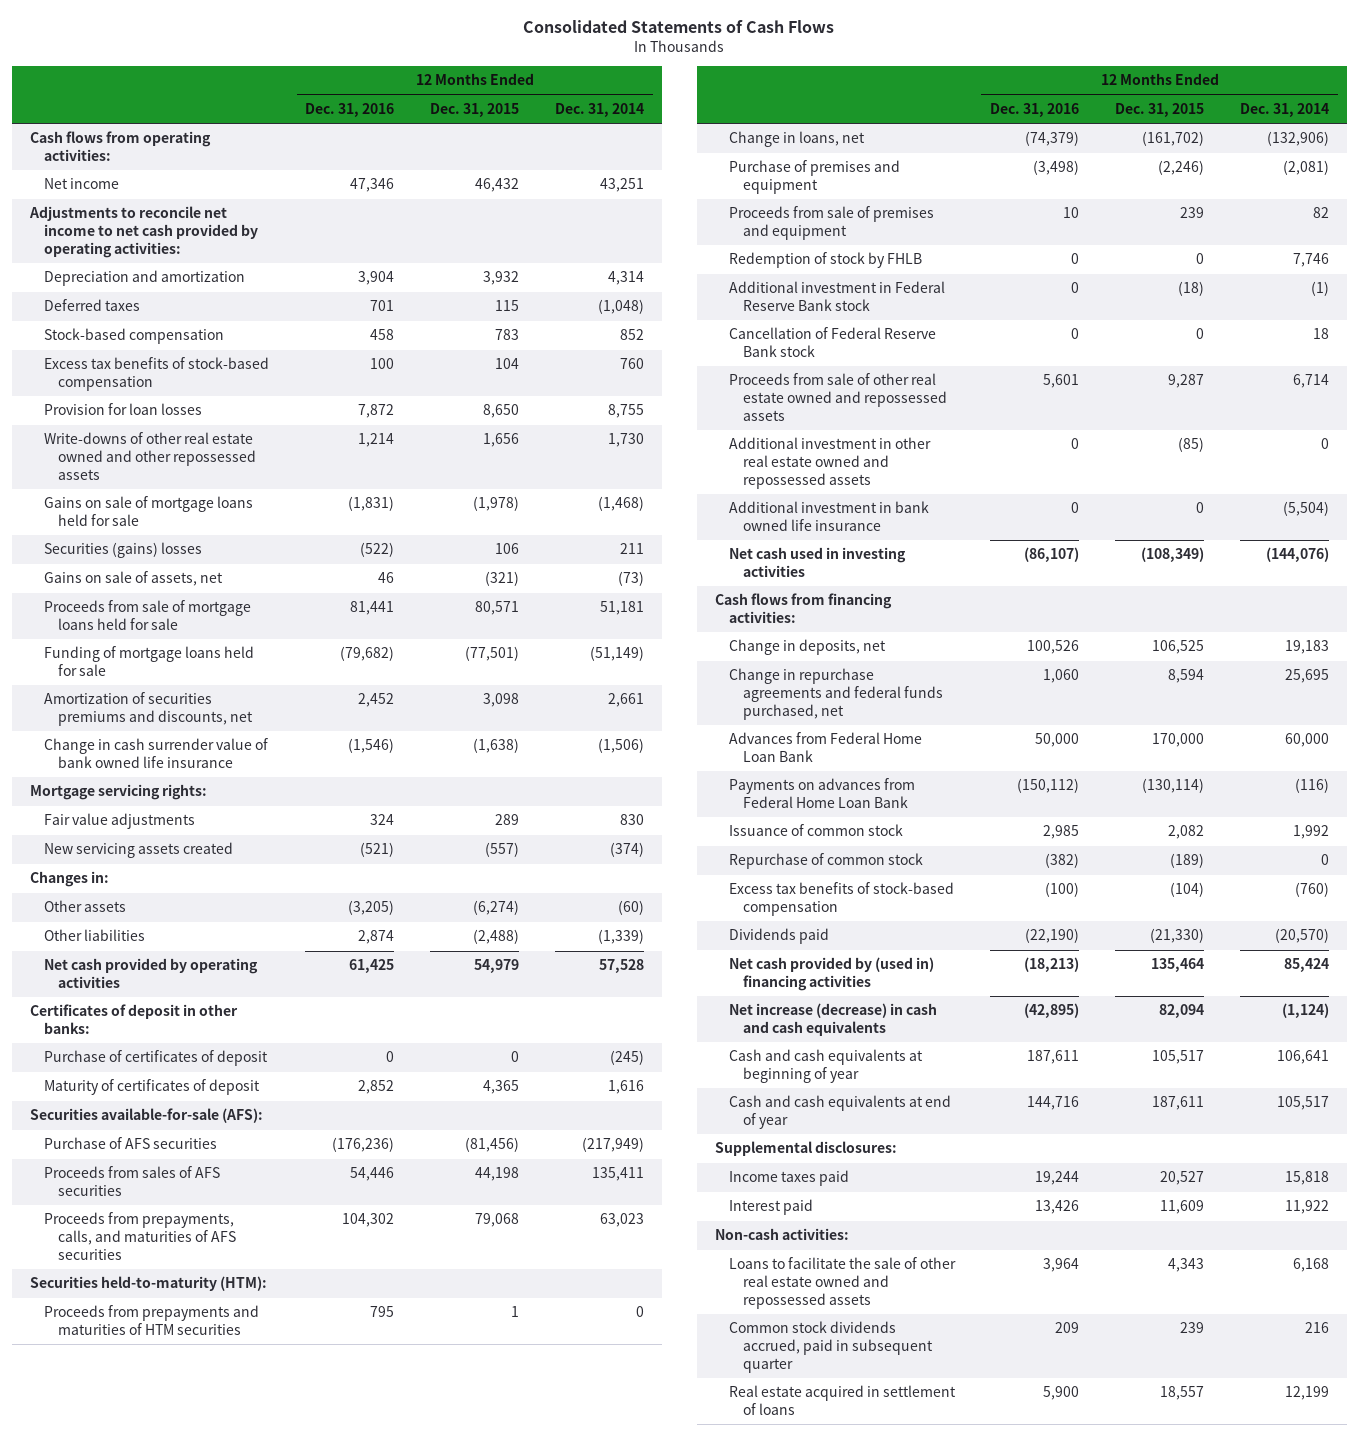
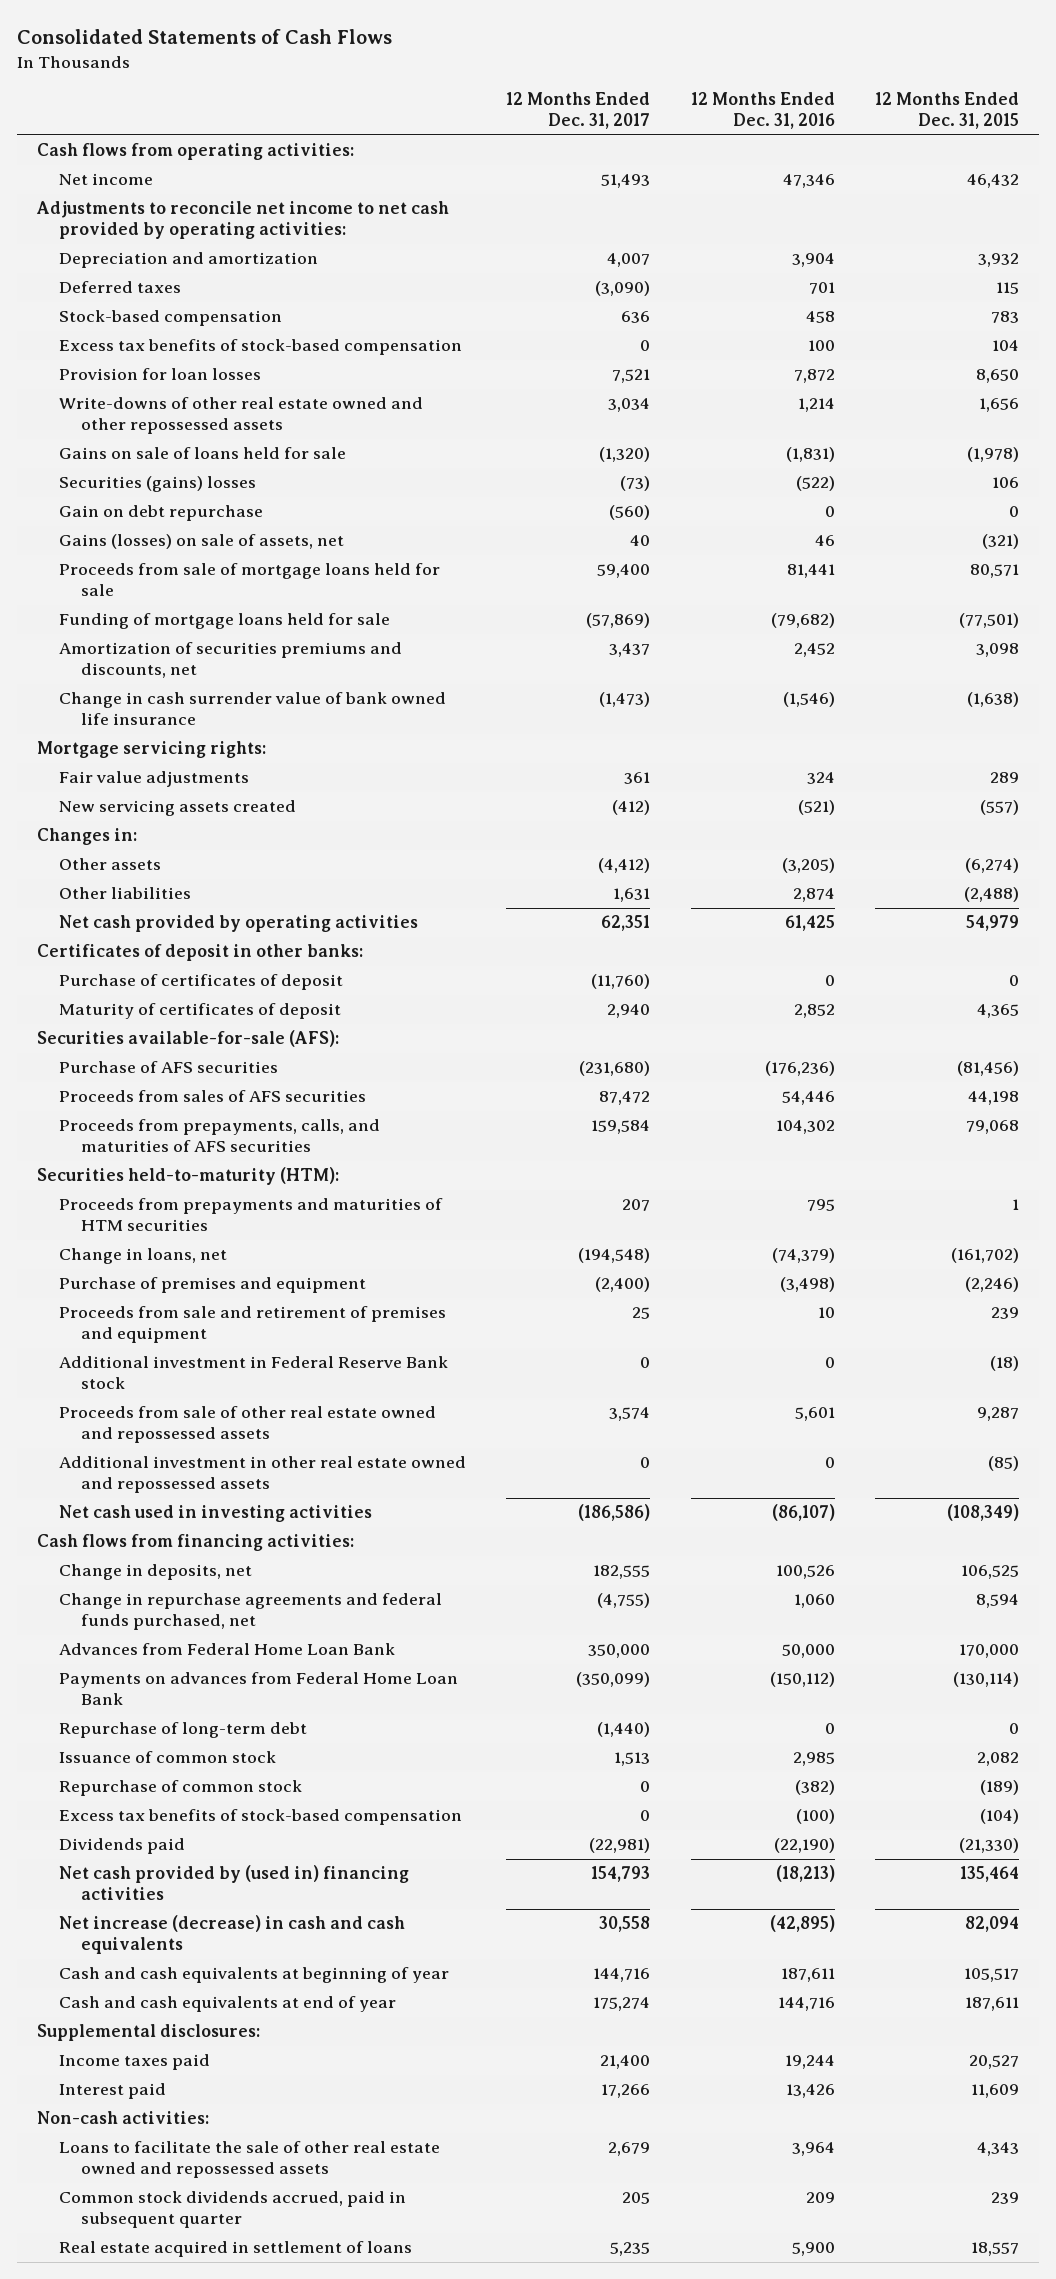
[555,103,645,118] Dec. 31, 2014 -> none
none -> [506,92,651,130] 12 Months Ended Dec. 31, 2017
[43,496,253,527] Gains on sale of mortgage loans held for sale -> [58,447,346,460] Gains on sale of loans held for sale
none -> [58,505,263,522] Gain on debt repurchase
[43,571,223,587] Gains on sale of assets, net -> [58,534,344,550] Gains (losses) on sale of assets, net
[728,252,922,269] Redemption of stock by FHLB -> none
[728,206,934,241] Proceeds from sale of premises and equipment -> [58,1306,446,1344] Proceeds from sale and retirement of premises and equipment
[728,327,936,358] Cancellation of Federal Reserve Bank stock -> none
[728,501,929,532] Additional investment in bank owned life insurance -> none
none -> [58,1722,307,1739] Repurchase of long-term debt

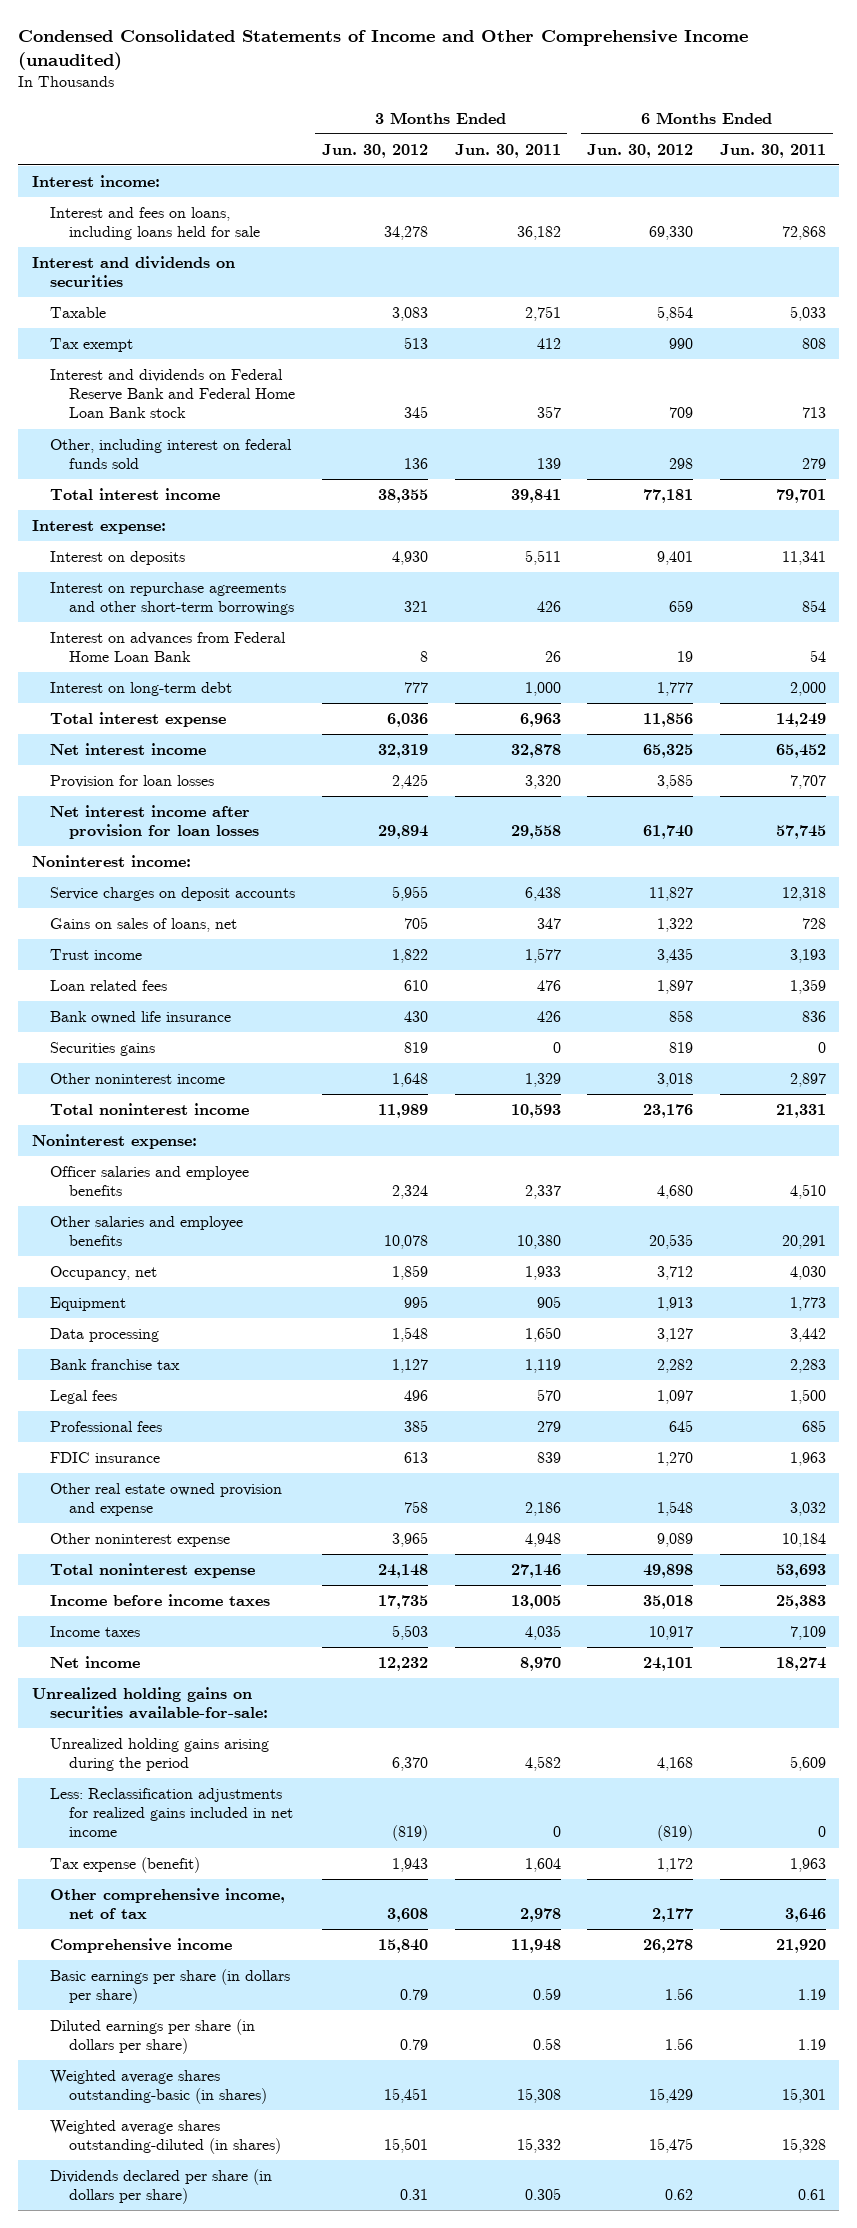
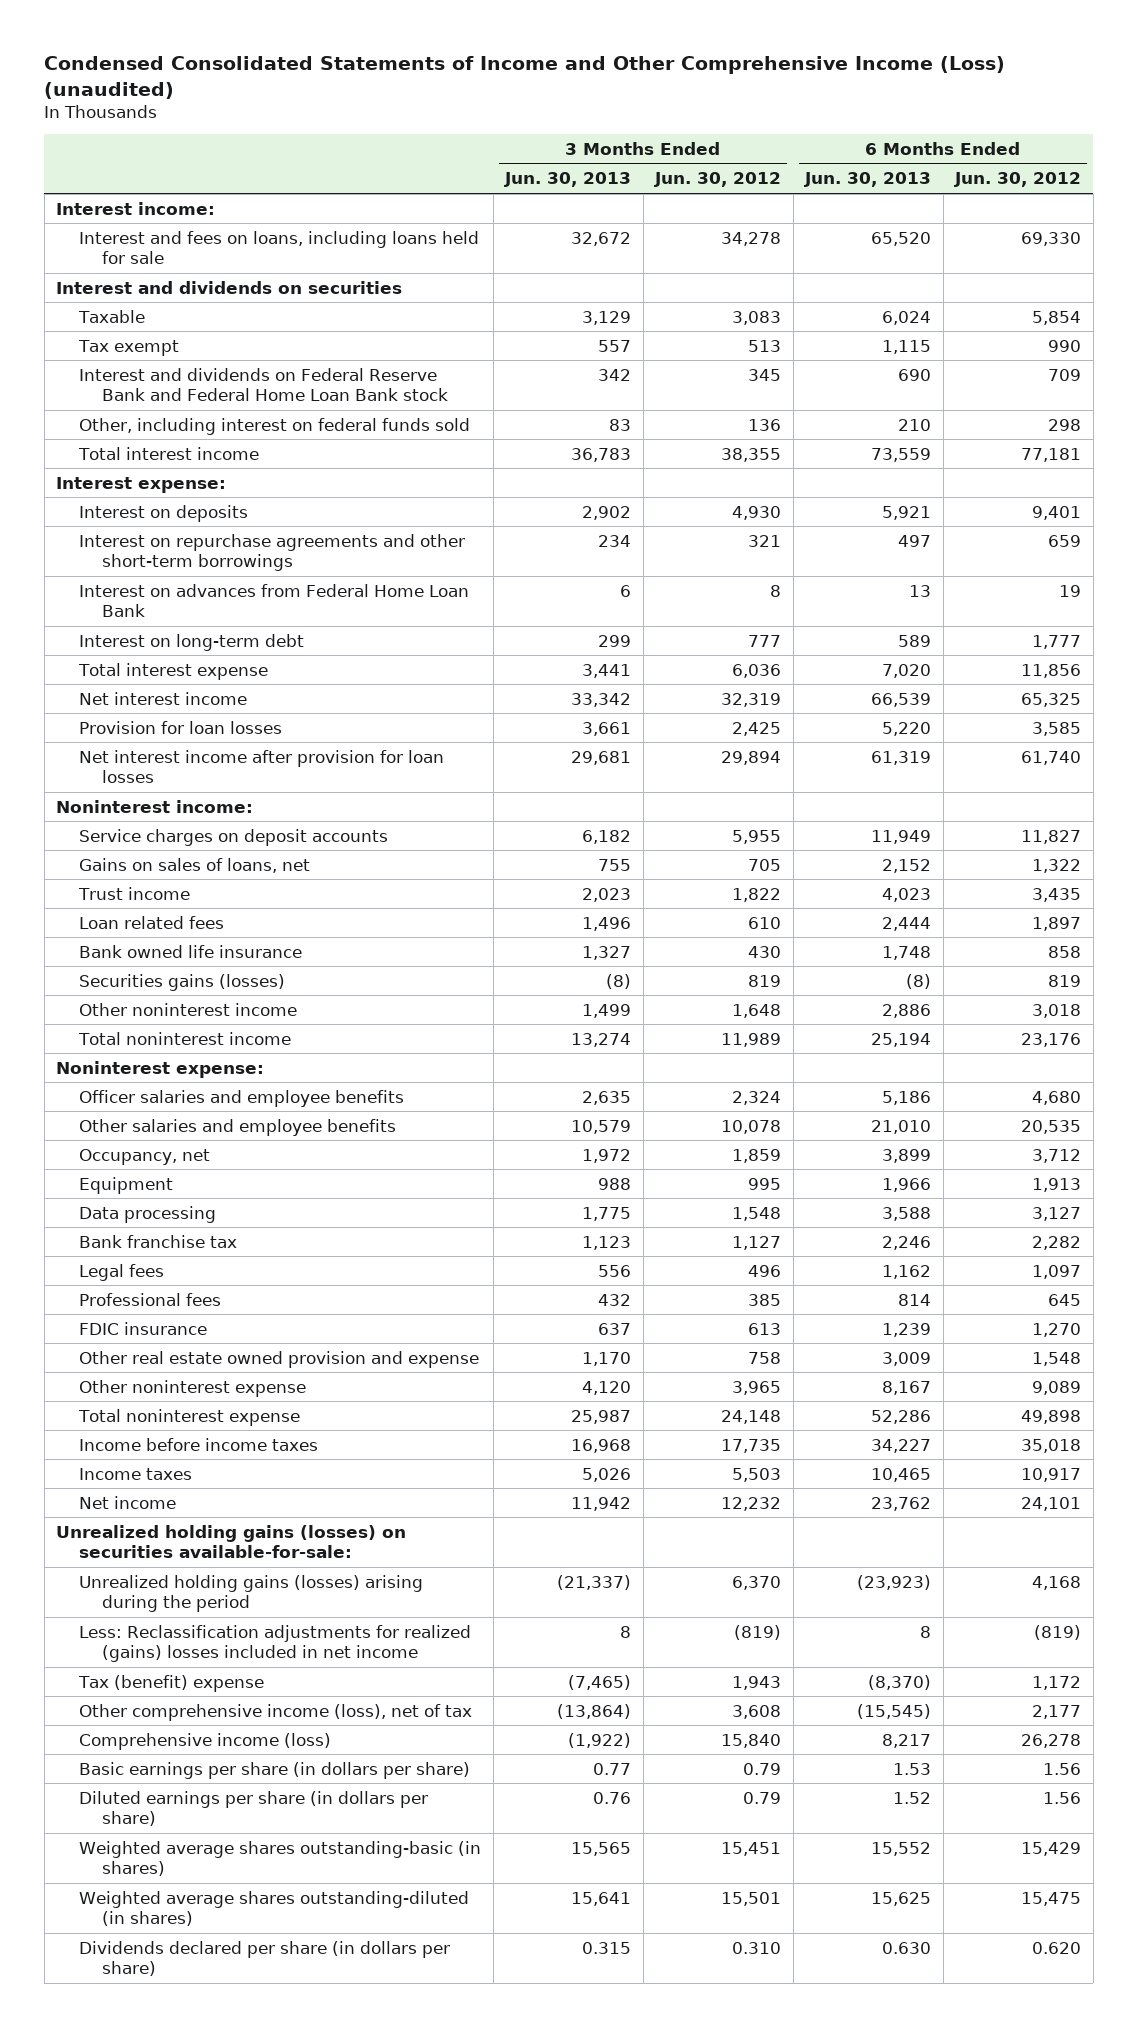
[18,30,749,71] Condensed Consolidated Statements of Income and Other Comprehensive Income (unaudited) -> [44,55,1006,99] Condensed Consolidated Statements of Income and Other Comprehensive Income (Loss) (unaudited)
[454,143,561,158] Jun. 30, 2011 -> none
[719,143,826,158] Jun. 30, 2011 -> none
none -> [504,172,632,188] Jun. 30, 2013
none -> [804,172,932,188] Jun. 30, 2013
[50,1041,156,1056] Securities gains -> [79,973,286,991] Securities gains (losses)
[31,1686,269,1720] Unrealized holding gains on securities available-for-sale: -> [56,1524,407,1559] Unrealized holding gains (losses) on securities available-for-sale:
[50,1737,270,1772] Unrealized holding gains arising during the period -> [79,1574,424,1613] Unrealized holding gains (losses) arising during the period
[50,1787,293,1838] Less: Reclassification adjustments for realized gains included in net income -> [79,1624,472,1663] Less: Reclassification adjustments for realized (gains) losses included in net income
[50,1856,201,1873] Tax expense (benefit) -> [78,1674,265,1692] Tax (benefit) expense
[50,1887,286,1920] Other comprehensive income, net of tax -> [79,1703,473,1721] Other comprehensive income (loss), net of tax
[50,1937,233,1953] Comprehensive income -> [79,1732,332,1750] Comprehensive income (loss)
[399,2189,428,2201] 0.31 -> [732,1941,782,1954] 0.310
[665,2189,694,2201] 0.62 -> [1032,1941,1082,1954] 0.620

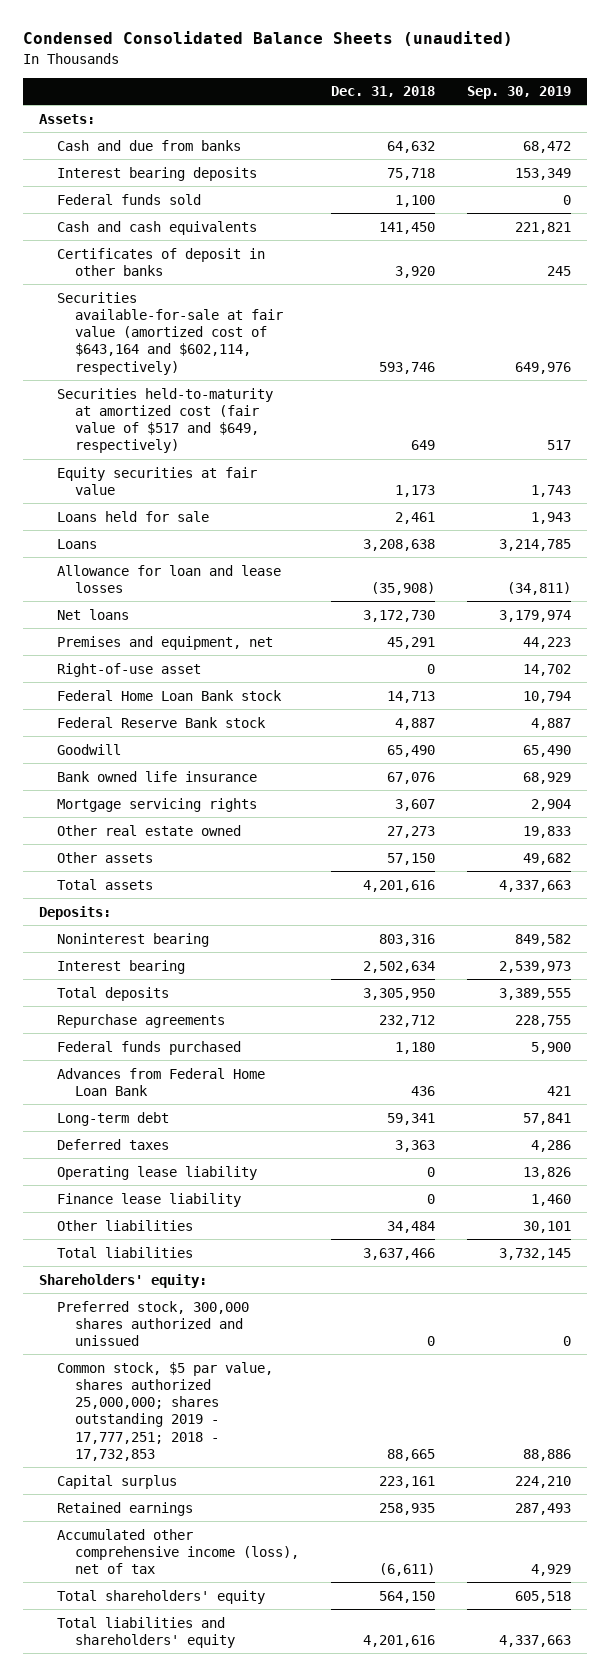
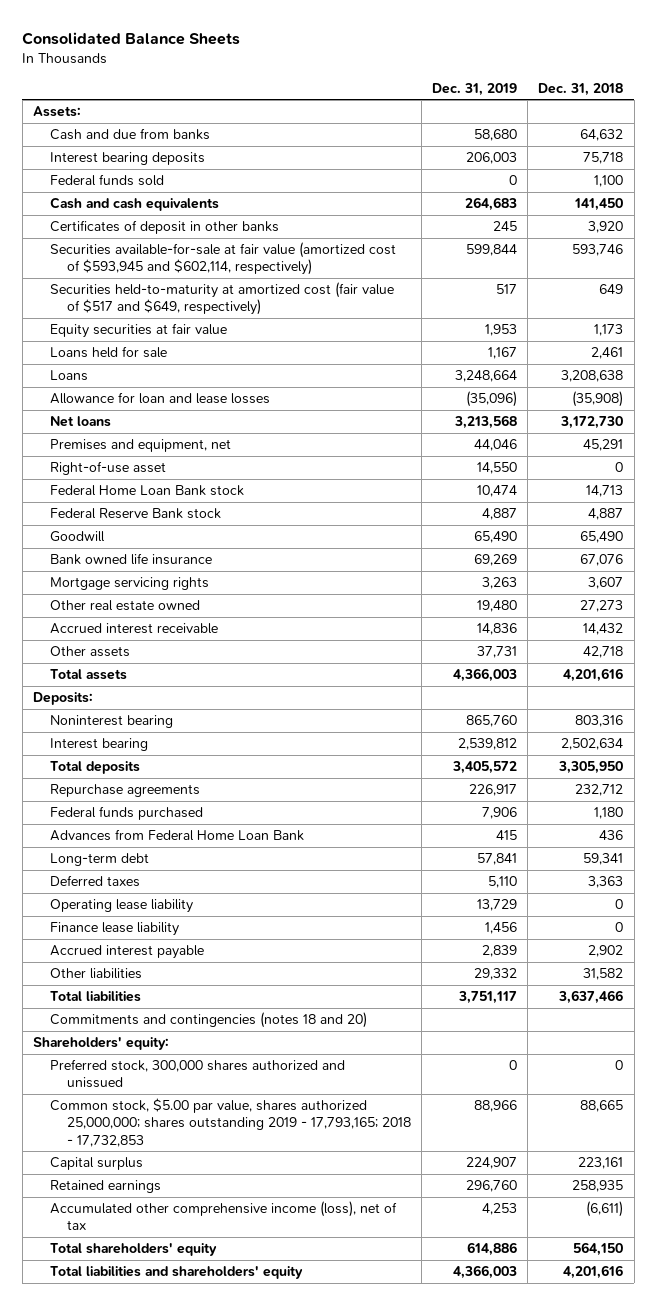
[22,31,513,47] Condensed Consolidated Balance Sheets (unaudited) -> [22,31,241,45] Consolidated Balance Sheets
[467,86,572,100] Sep. 30, 2019 -> none
none -> [432,82,518,96] Dec. 31, 2019
[56,291,284,375] Securities available-for-sale at fair value (amortized cost of $643,164 and $602,114, respectively) -> [49,242,396,276] Securities available-for-sale at fair value (amortized cost of $593,945 and $602,114, respectively)
none -> [49,623,218,635] Accrued interest receivable
[387,852,436,865] 57,150 -> [583,646,624,659] 42,718
none -> [49,945,204,960] Accrued interest payable
[387,1220,436,1233] 34,484 -> [583,968,624,981] 31,582
none -> [49,1012,367,1029] Commitments and contingencies (notes 18 and 20)
[56,1361,273,1461] Common stock, $5 par value, shares authorized 25,000,000; shares outstanding 2019 - 17,777,251; 2018 - 17,732,853 -> [49,1098,411,1147] Common stock, $5.00 par value, shares authorized 25,000,000; shares outstanding 2019 - 17,793,165; 2018 - 17,732,853

